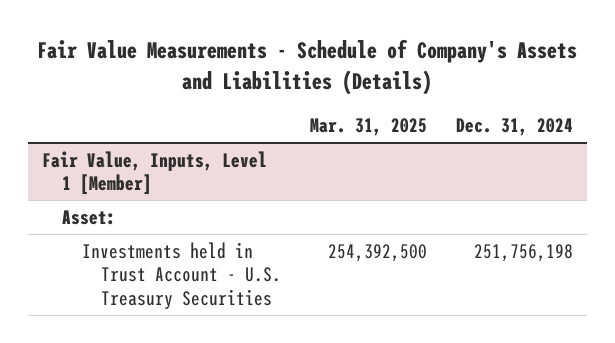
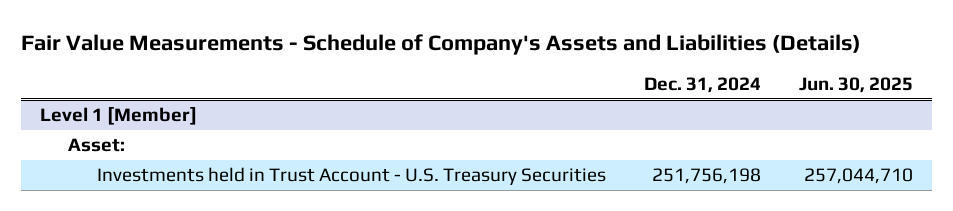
[310,117,428,136] Mar. 31, 2025 -> none
none -> [799,77,914,94] Jun. 30, 2025
[41,150,267,196] Fair Value, Inputs, Level 1 [Member] -> [39,107,197,126] Level 1 [Member]

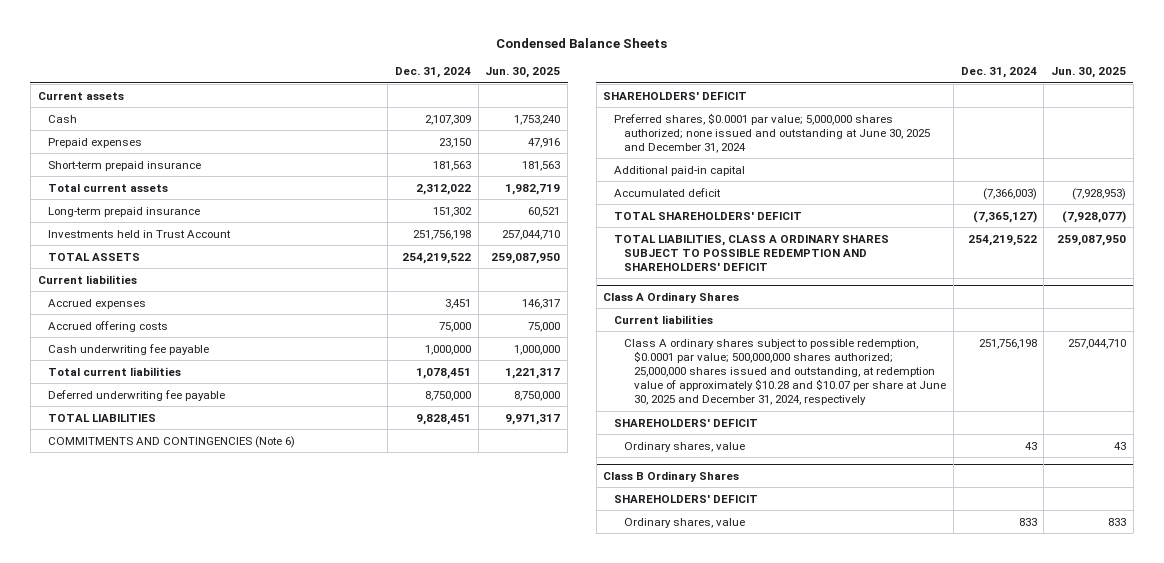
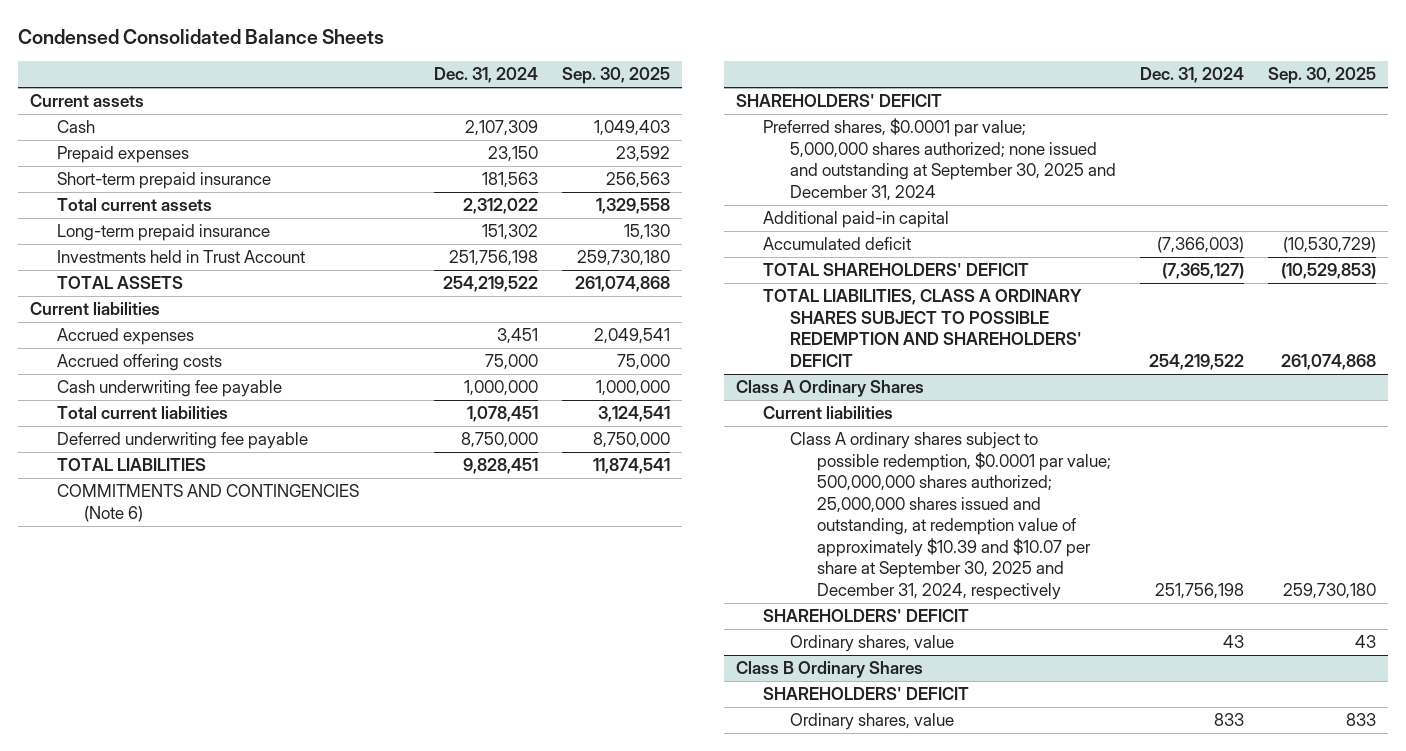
[495,38,667,49] Condensed Balance Sheets -> [17,28,384,44] Condensed Consolidated Balance Sheets
[485,67,561,79] Jun. 30, 2025 -> none
none -> [561,67,670,85] Sep. 30, 2025
[613,112,930,153] Preferred shares, $0.0001 par value; 5,000,000 shares authorized; none issued and outstanding at June 30, 2025 and December 31, 2024 -> [763,118,1117,201] Preferred shares, $0.0001 par value; 5,000,000 shares authorized; none issued and outstanding at September 30, 2025 and December 31, 2024
[623,338,947,406] Class A ordinary shares subject to possible redemption, $0.0001 par value; 500,000,000 shares authorized; 25,000,000 shares issued and outstanding, at redemption value of approximately $10.28 and $10.07 per share at June 30, 2025 and December 31, 2024, respectively -> [790,432,1111,600] Class A ordinary shares subject to possible redemption, $0.0001 par value; 500,000,000 shares authorized; 25,000,000 shares issued and outstanding, at redemption value of approximately $10.39 and $10.07 per share at September 30, 2025 and December 31, 2024, respectively

